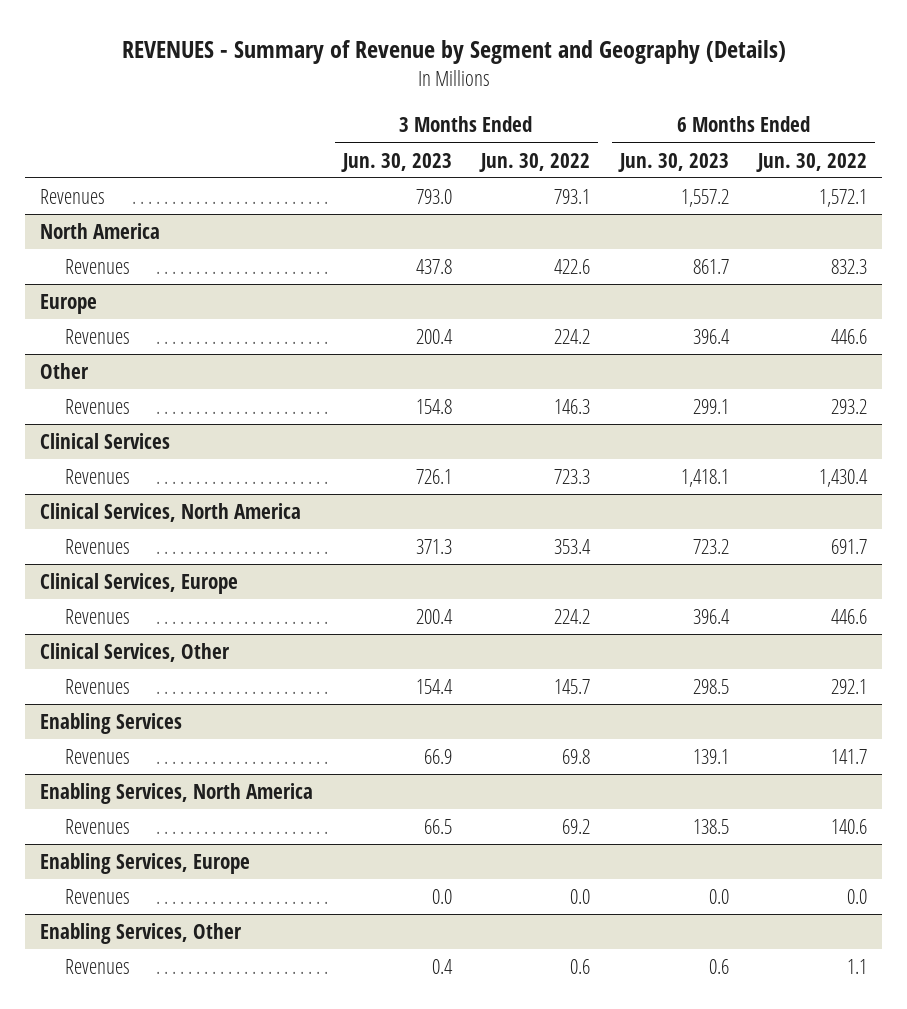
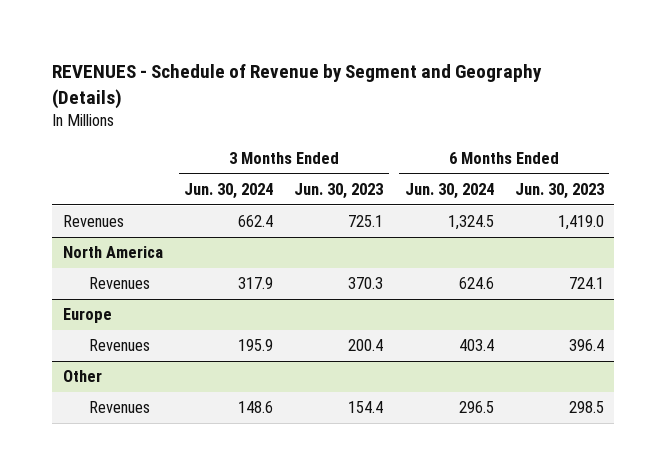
[121,39,786,64] REVENUES - Summary of Revenue by Segment and Geography (Details) -> [52,64,543,109] REVENUES - Schedule of Revenue by Segment and Geography (Details)
[479,152,591,172] Jun. 30, 2022 -> none
[756,152,868,172] Jun. 30, 2022 -> none
none -> [184,183,274,200] Jun. 30, 2024
none -> [404,183,494,200] Jun. 30, 2024
[415,189,452,205] 793.0 -> [348,215,384,228] 725.1
[680,189,729,208] 1,557.2 -> [557,215,604,231] 1,419.0
[415,259,452,275] 437.8 -> [348,277,384,290] 370.3
[692,259,729,275] 861.7 -> [568,277,604,290] 724.1
[64,399,130,415] Revenues -> none
[39,433,170,450] Clinical Services -> none
[64,469,130,485] Revenues -> none
[39,503,301,523] Clinical Services, North America -> none
[64,539,130,555] Revenues -> none
[39,573,238,595] Clinical Services, Europe -> none
[64,609,130,625] Revenues -> none
[39,643,230,663] Clinical Services, Other -> none
[39,713,182,735] Enabling Services -> none
[64,749,130,765] Revenues -> none
[39,783,313,805] Enabling Services, North America -> none
[64,819,130,835] Revenues -> none
[39,853,250,875] Enabling Services, Europe -> none
[64,889,130,905] Revenues -> none
[39,923,242,945] Enabling Services, Other -> none
[64,959,130,975] Revenues -> none

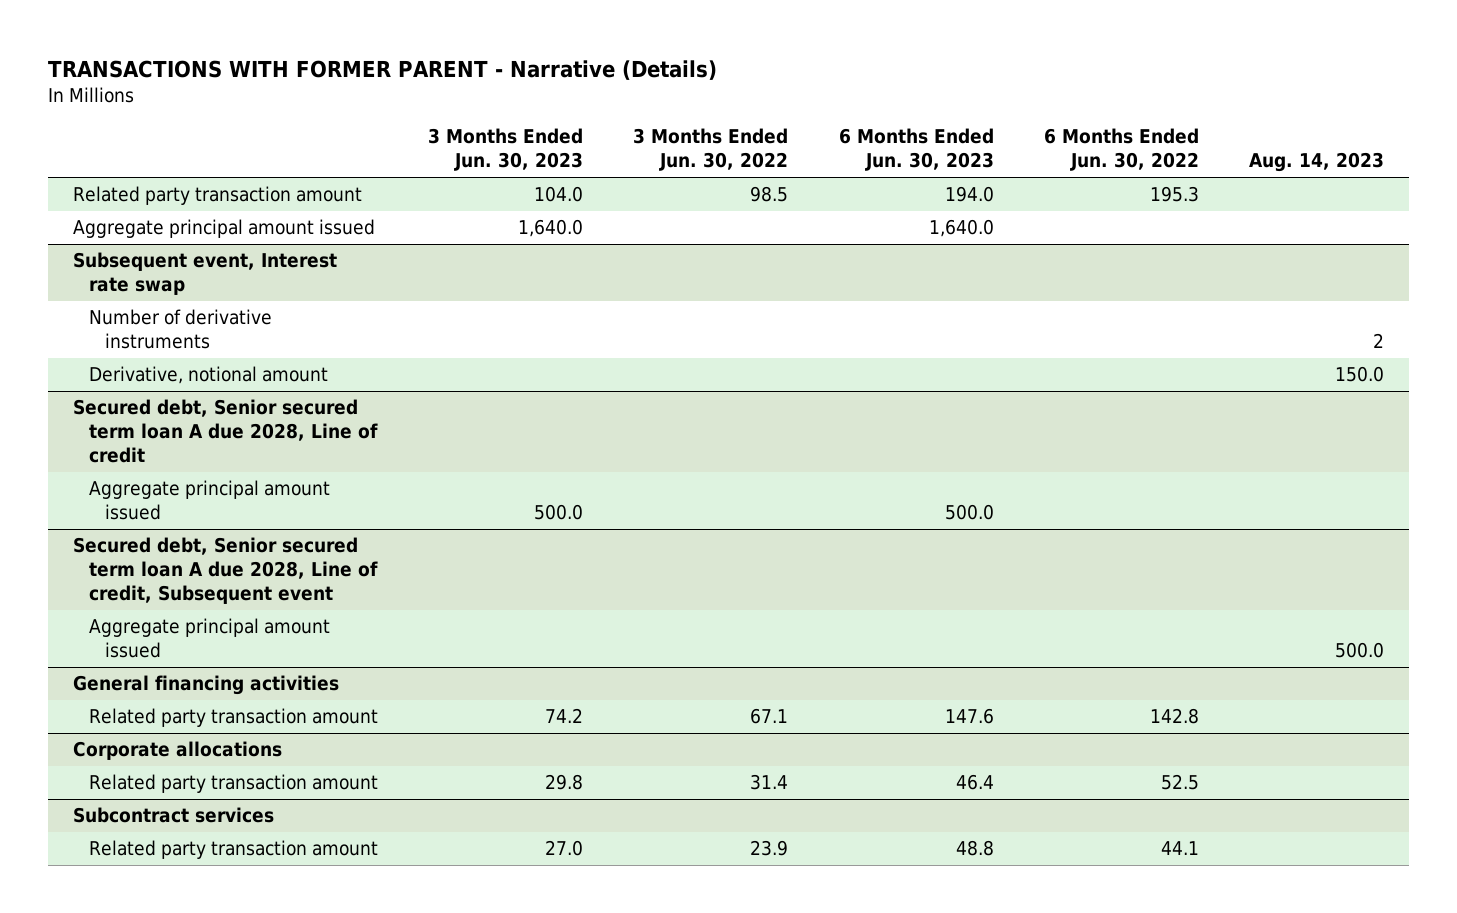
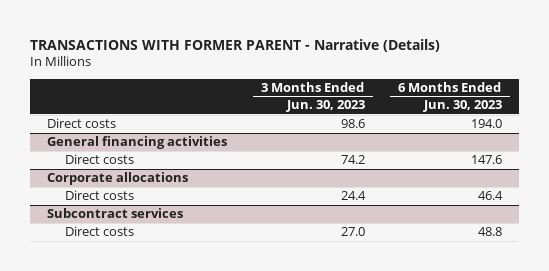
[633,128,789,172] 3 Months Ended Jun. 30, 2022 -> none
[1043,128,1199,172] 6 Months Ended Jun. 30, 2022 -> none
[1249,152,1385,173] Aug. 14, 2023 -> none
[73,186,363,206] Related party transaction amount -> none
[73,219,376,239] Aggregate principal amount issued -> none
[73,252,338,296] Subsequent event, Interest rate swap -> none
[88,309,272,350] Number of derivative instruments -> none
[88,366,328,385] Derivative, notional amount -> none
[73,399,378,464] Secured debt, Senior secured term loan A due 2028, Line of credit -> none
[88,480,330,521] Aggregate principal amount issued -> none
[73,537,378,605] Secured debt, Senior secured term loan A due 2028, Line of credit, Subsequent event -> none
[88,618,330,659] Aggregate principal amount issued -> none
none -> [47,118,117,129] Direct costs
[88,708,378,728] Related party transaction amount -> [64,154,134,165] Direct costs
[88,774,378,794] Related party transaction amount -> none
none -> [64,190,134,201] Direct costs
[88,840,378,860] Related party transaction amount -> [64,226,134,237] Direct costs

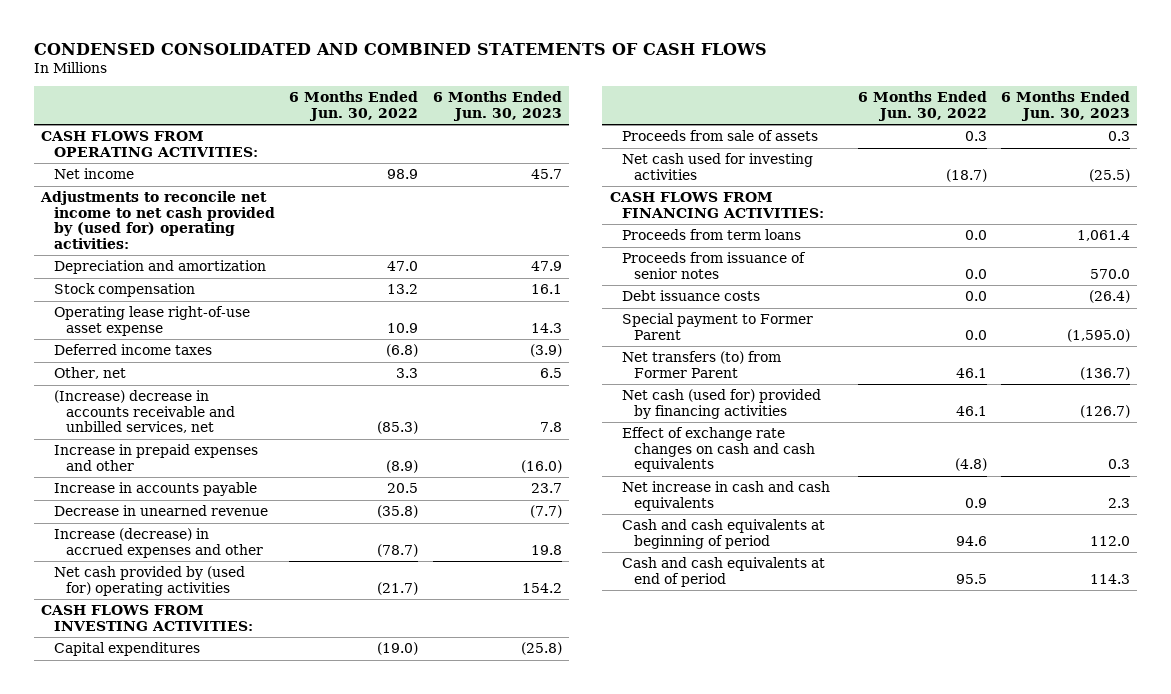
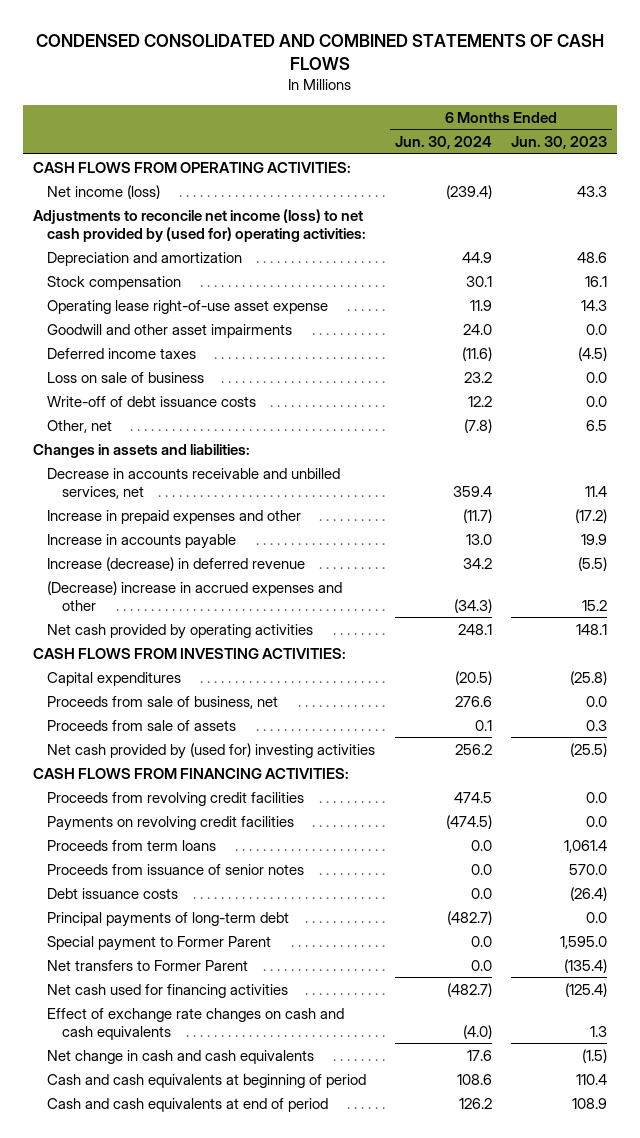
[289,91,419,121] 6 Months Ended Jun. 30, 2022 -> none
none -> [394,135,492,149] Jun. 30, 2024
[53,168,134,180] Net income -> [47,184,161,199] Net income (loss)
[530,169,562,180] 45.7 -> [577,185,608,197] 43.3
[40,191,275,249] Adjustments to reconcile net income to net cash provided by (used for) operating activities: -> [33,208,367,242] Adjustments to reconcile net income (loss) to net cash provided by (used for) operating activities:
[530,261,562,272] 47.9 -> [577,251,608,263] 48.6
none -> [47,323,293,338] Goodwill and other asset impairments
[529,344,562,358] (3.9) -> [578,346,608,361] (4.5)
none -> [47,371,205,383] Loss on sale of business
none -> [47,395,257,407] Write-off of debt issuance costs
none -> [33,443,251,458] Changes in assets and liabilities:
[53,390,236,434] (Increase) decrease in accounts receivable and unbilled services, net -> [47,467,341,499] Decrease in accounts receivable and unbilled services, net
[539,422,562,433] 7.8 -> [585,485,608,497] 11.4
[520,459,562,473] (16.0) -> [575,508,608,523] (17.2)
[530,483,562,494] 23.7 -> [581,533,608,545] 19.9
[53,505,268,517] Decrease in unearned revenue -> [47,556,306,571] Increase (decrease) in deferred revenue
[529,505,562,519] (7.7) -> [578,556,608,571] (5.5)
[53,528,264,558] Increase (decrease) in accrued expenses and other -> [47,580,343,611] (Decrease) increase in accrued expenses and other
[530,544,562,555] 19.8 -> [582,599,608,611] 15.2
[53,566,245,596] Net cash provided by (used for) operating activities -> [47,623,314,639] Net cash provided by operating activities
[521,582,562,593] 154.2 -> [576,623,608,635] 148.1
none -> [47,695,279,709] Proceeds from sale of business, net
[622,153,814,180] Net cash used for investing activities -> [47,742,376,759] Net cash provided by (used for) investing activities
none -> [47,791,305,806] Proceeds from revolving credit facilities
none -> [47,815,295,831] Payments on revolving credit facilities
none -> [47,911,290,927] Principal payments of long-term debt
[1067,328,1131,342] (1,595.0) -> [560,935,608,949] 1,595.0
[622,351,782,378] Net transfers (to) from Former Parent -> [47,959,249,971] Net transfers to Former Parent
[1080,366,1131,380] (136.7) -> [564,958,608,973] (135.4)
[622,389,822,419] Net cash (used for) provided by financing activities -> [47,983,289,998] Net cash used for financing activities
[1080,404,1131,418] (126.7) -> [565,982,608,997] (125.4)
[1108,459,1131,470] 0.3 -> [590,1025,608,1037] 1.3
[622,481,831,511] Net increase in cash and cash equivalents -> [47,1049,315,1064] Net change in cash and cash equivalents
[1108,497,1131,508] 2.3 -> [582,1048,608,1063] (1.5)
[1090,535,1131,546] 112.0 -> [576,1073,608,1085] 110.4
[1090,573,1131,584] 114.3 -> [572,1097,608,1109] 108.9

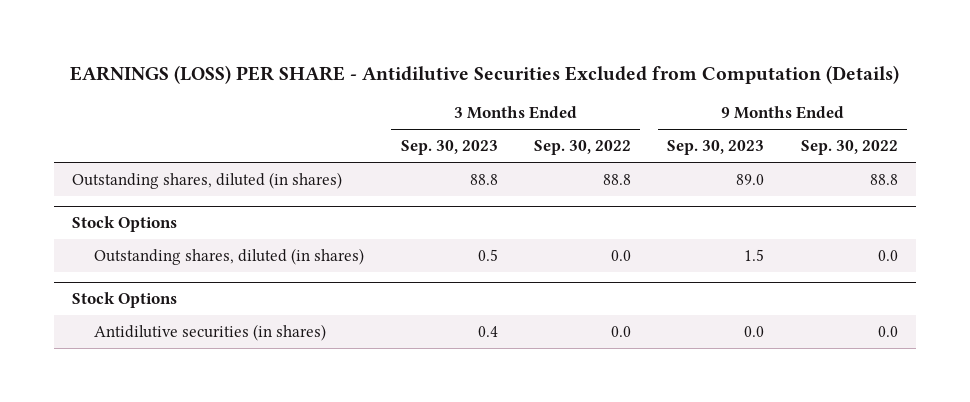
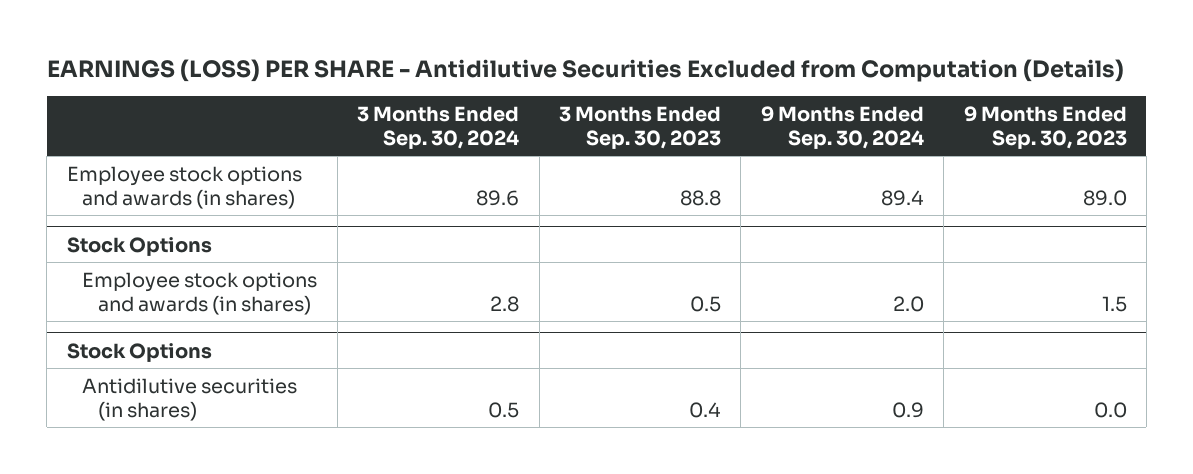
[533,140,631,156] Sep. 30, 2022 -> none
[800,140,898,156] Sep. 30, 2022 -> none
none -> [357,105,520,149] 3 Months Ended Sep. 30, 2024
none -> [760,105,924,149] 9 Months Ended Sep. 30, 2024
[71,171,342,189] Outstanding shares, diluted (in shares) -> [66,165,302,209] Employee stock options and awards (in shares)
[94,247,365,265] Outstanding shares, diluted (in shares) -> [82,271,318,315] Employee stock options and awards (in shares)

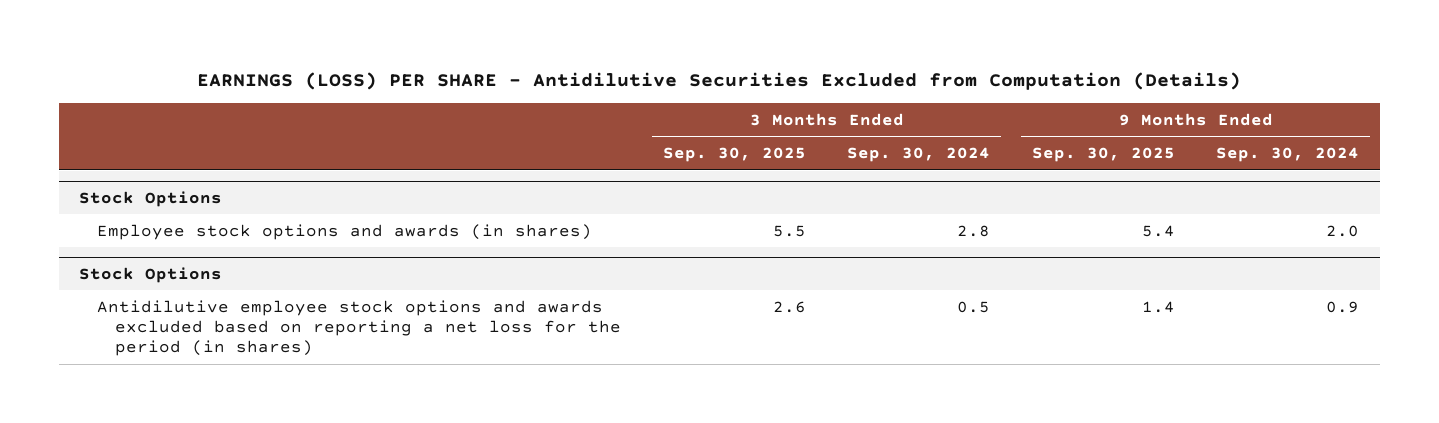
[558,105,721,149] 3 Months Ended Sep. 30, 2023 -> none
[963,105,1127,149] 9 Months Ended Sep. 30, 2023 -> none
none -> [662,147,806,163] Sep. 30, 2025
none -> [1031,147,1175,163] Sep. 30, 2025
[66,165,302,209] Employee stock options and awards (in shares) -> none
[82,377,298,421] Antidilutive securities (in shares) -> [97,299,622,357] Antidilutive employee stock options and awards excluded based on reporting a net loss for the period (in shares)

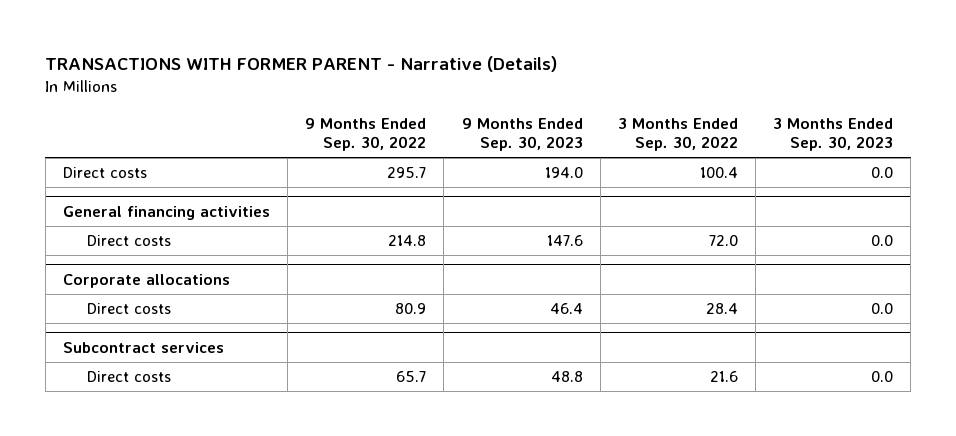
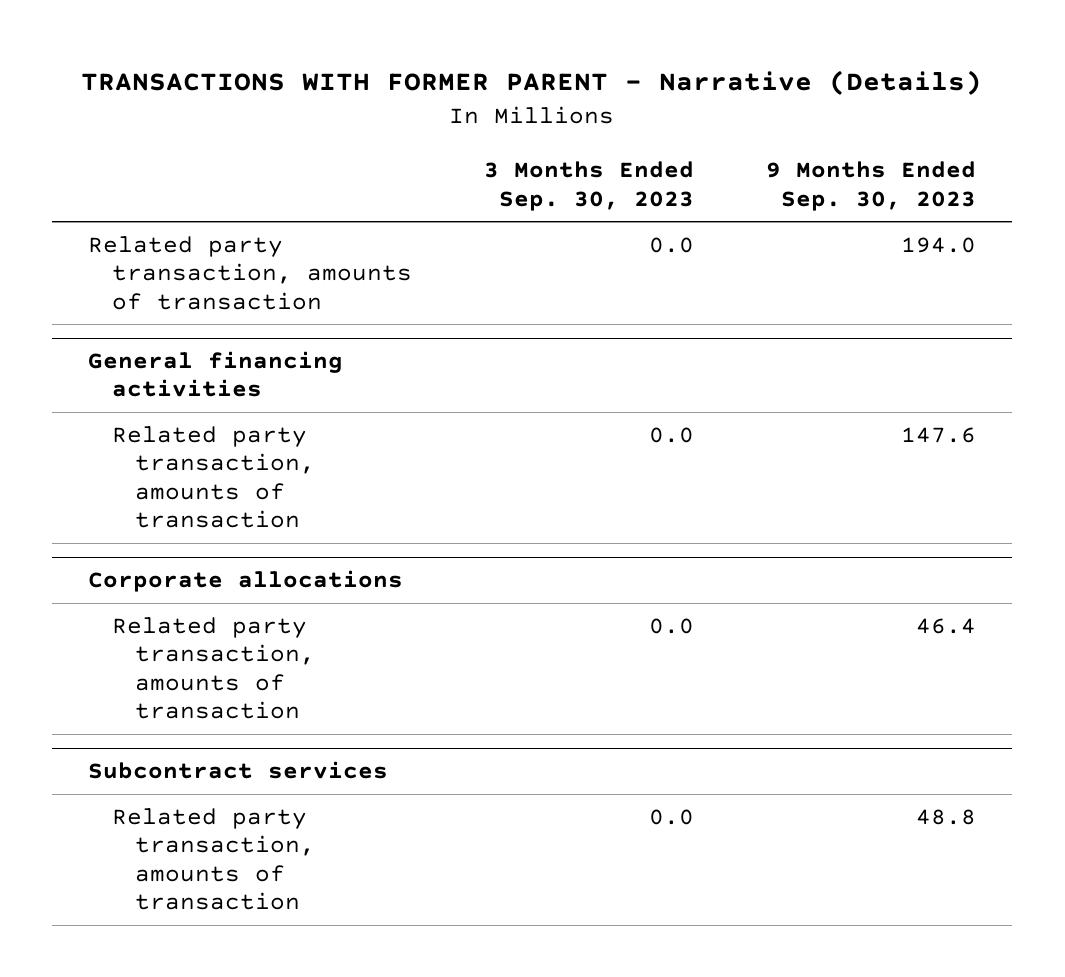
[305,117,427,152] 9 Months Ended Sep. 30, 2022 -> none
[617,117,738,152] 3 Months Ended Sep. 30, 2022 -> none
[62,167,147,179] Direct costs -> [88,236,412,310] Related party transaction, amounts of transaction
[86,235,171,247] Direct costs -> [111,426,315,528] Related party transaction, amounts of transaction
[86,303,171,315] Direct costs -> [111,617,315,719] Related party transaction, amounts of transaction
[86,371,171,383] Direct costs -> [111,808,315,910] Related party transaction, amounts of transaction

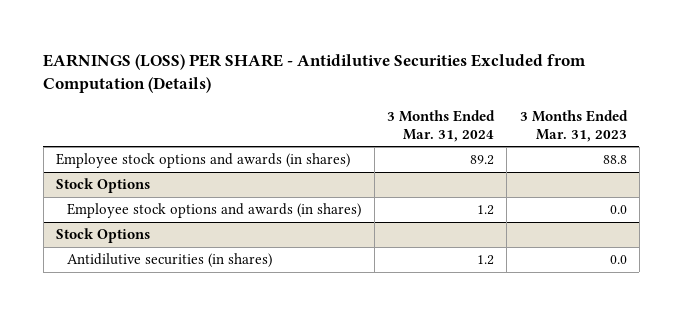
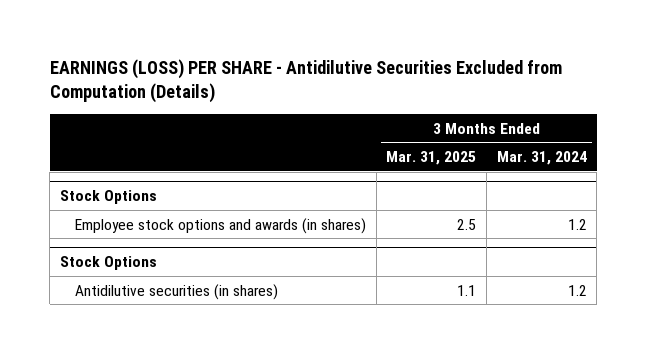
[519,109,628,142] 3 Months Ended Mar. 31, 2023 -> none
none -> [386,151,477,166] Mar. 31, 2025
[56,153,351,169] Employee stock options and awards (in shares) -> none

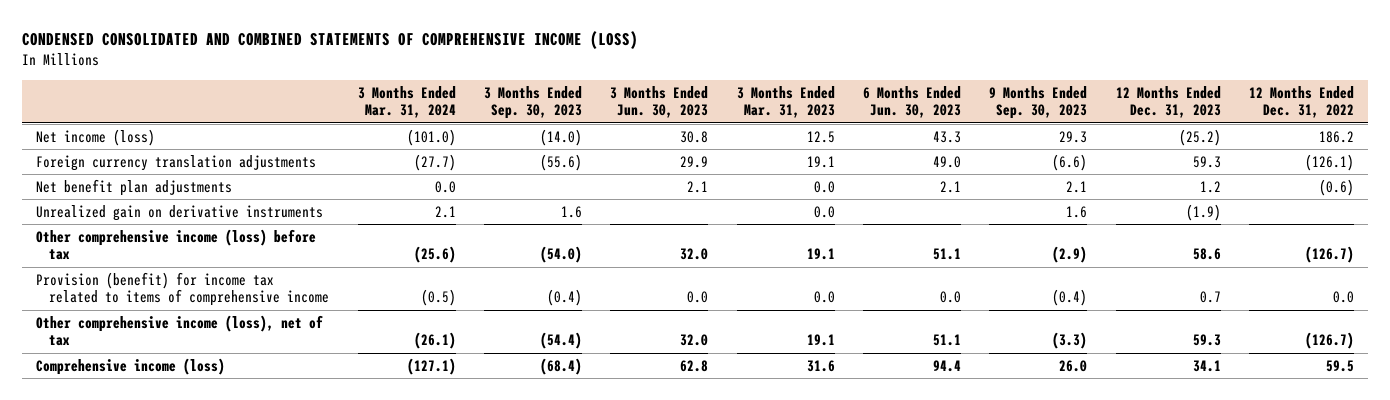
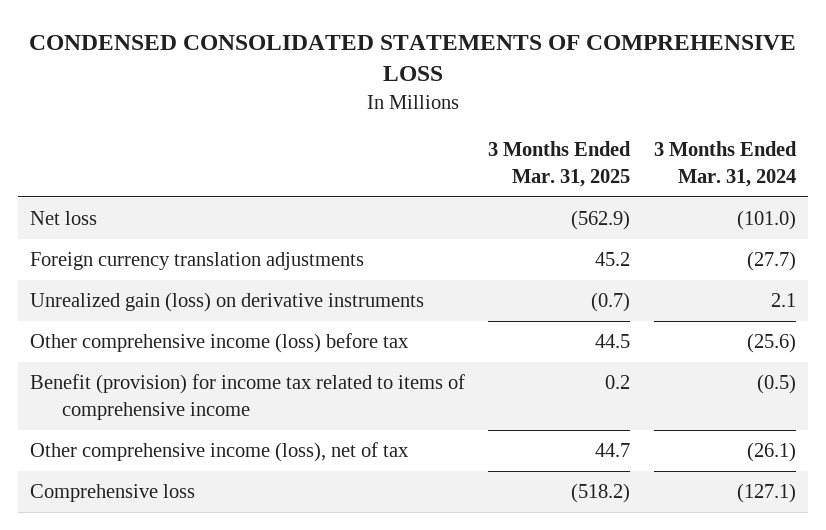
[21,31,638,50] CONDENSED CONSOLIDATED AND COMBINED STATEMENTS OF COMPREHENSIVE INCOME (LOSS) -> [28,34,796,82] CONDENSED CONSOLIDATED STATEMENTS OF COMPREHENSIVE LOSS
[483,85,582,120] 3 Months Ended Sep. 30, 2023 -> none
[610,85,709,119] 3 Months Ended Jun. 30, 2023 -> none
[736,85,835,119] 3 Months Ended Mar. 31, 2023 -> none
[863,85,962,119] 6 Months Ended Jun. 30, 2023 -> none
[989,85,1088,120] 9 Months Ended Sep. 30, 2023 -> none
[1115,85,1221,119] 12 Months Ended Dec. 31, 2023 -> none
[1249,85,1355,119] 12 Months Ended Dec. 31, 2022 -> none
none -> [488,141,632,187] 3 Months Ended Mar. 31, 2025
[36,128,156,146] Net income (loss) -> [29,211,97,226] Net loss
[36,178,233,196] Net benefit plan adjustments -> none
[36,204,324,221] Unrealized gain on derivative instruments -> [29,292,424,313] Unrealized gain (loss) on derivative instruments
[36,271,330,307] Provision (benefit) for income tax related to items of comprehensive income -> [29,374,465,420] Benefit (provision) for income tax related to items of comprehensive income
[36,357,226,375] Comprehensive income (loss) -> [29,484,195,503] Comprehensive loss

